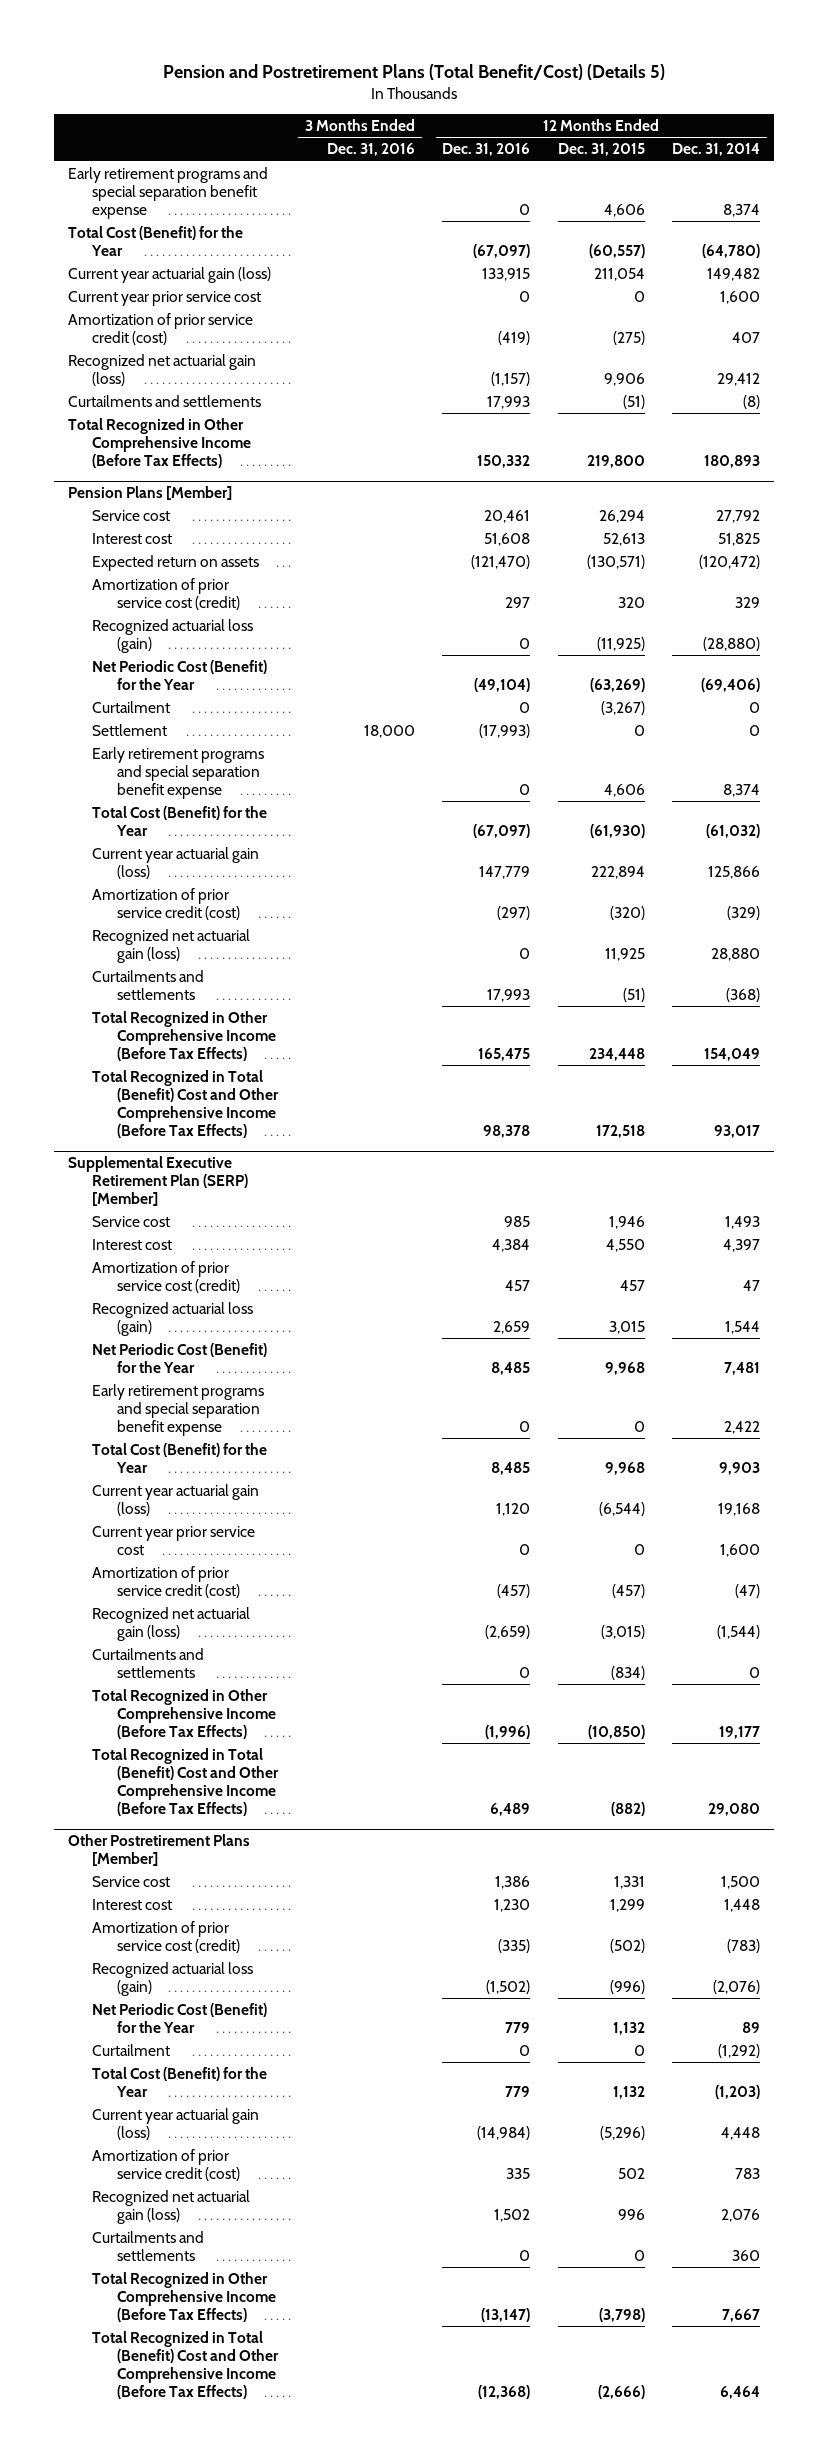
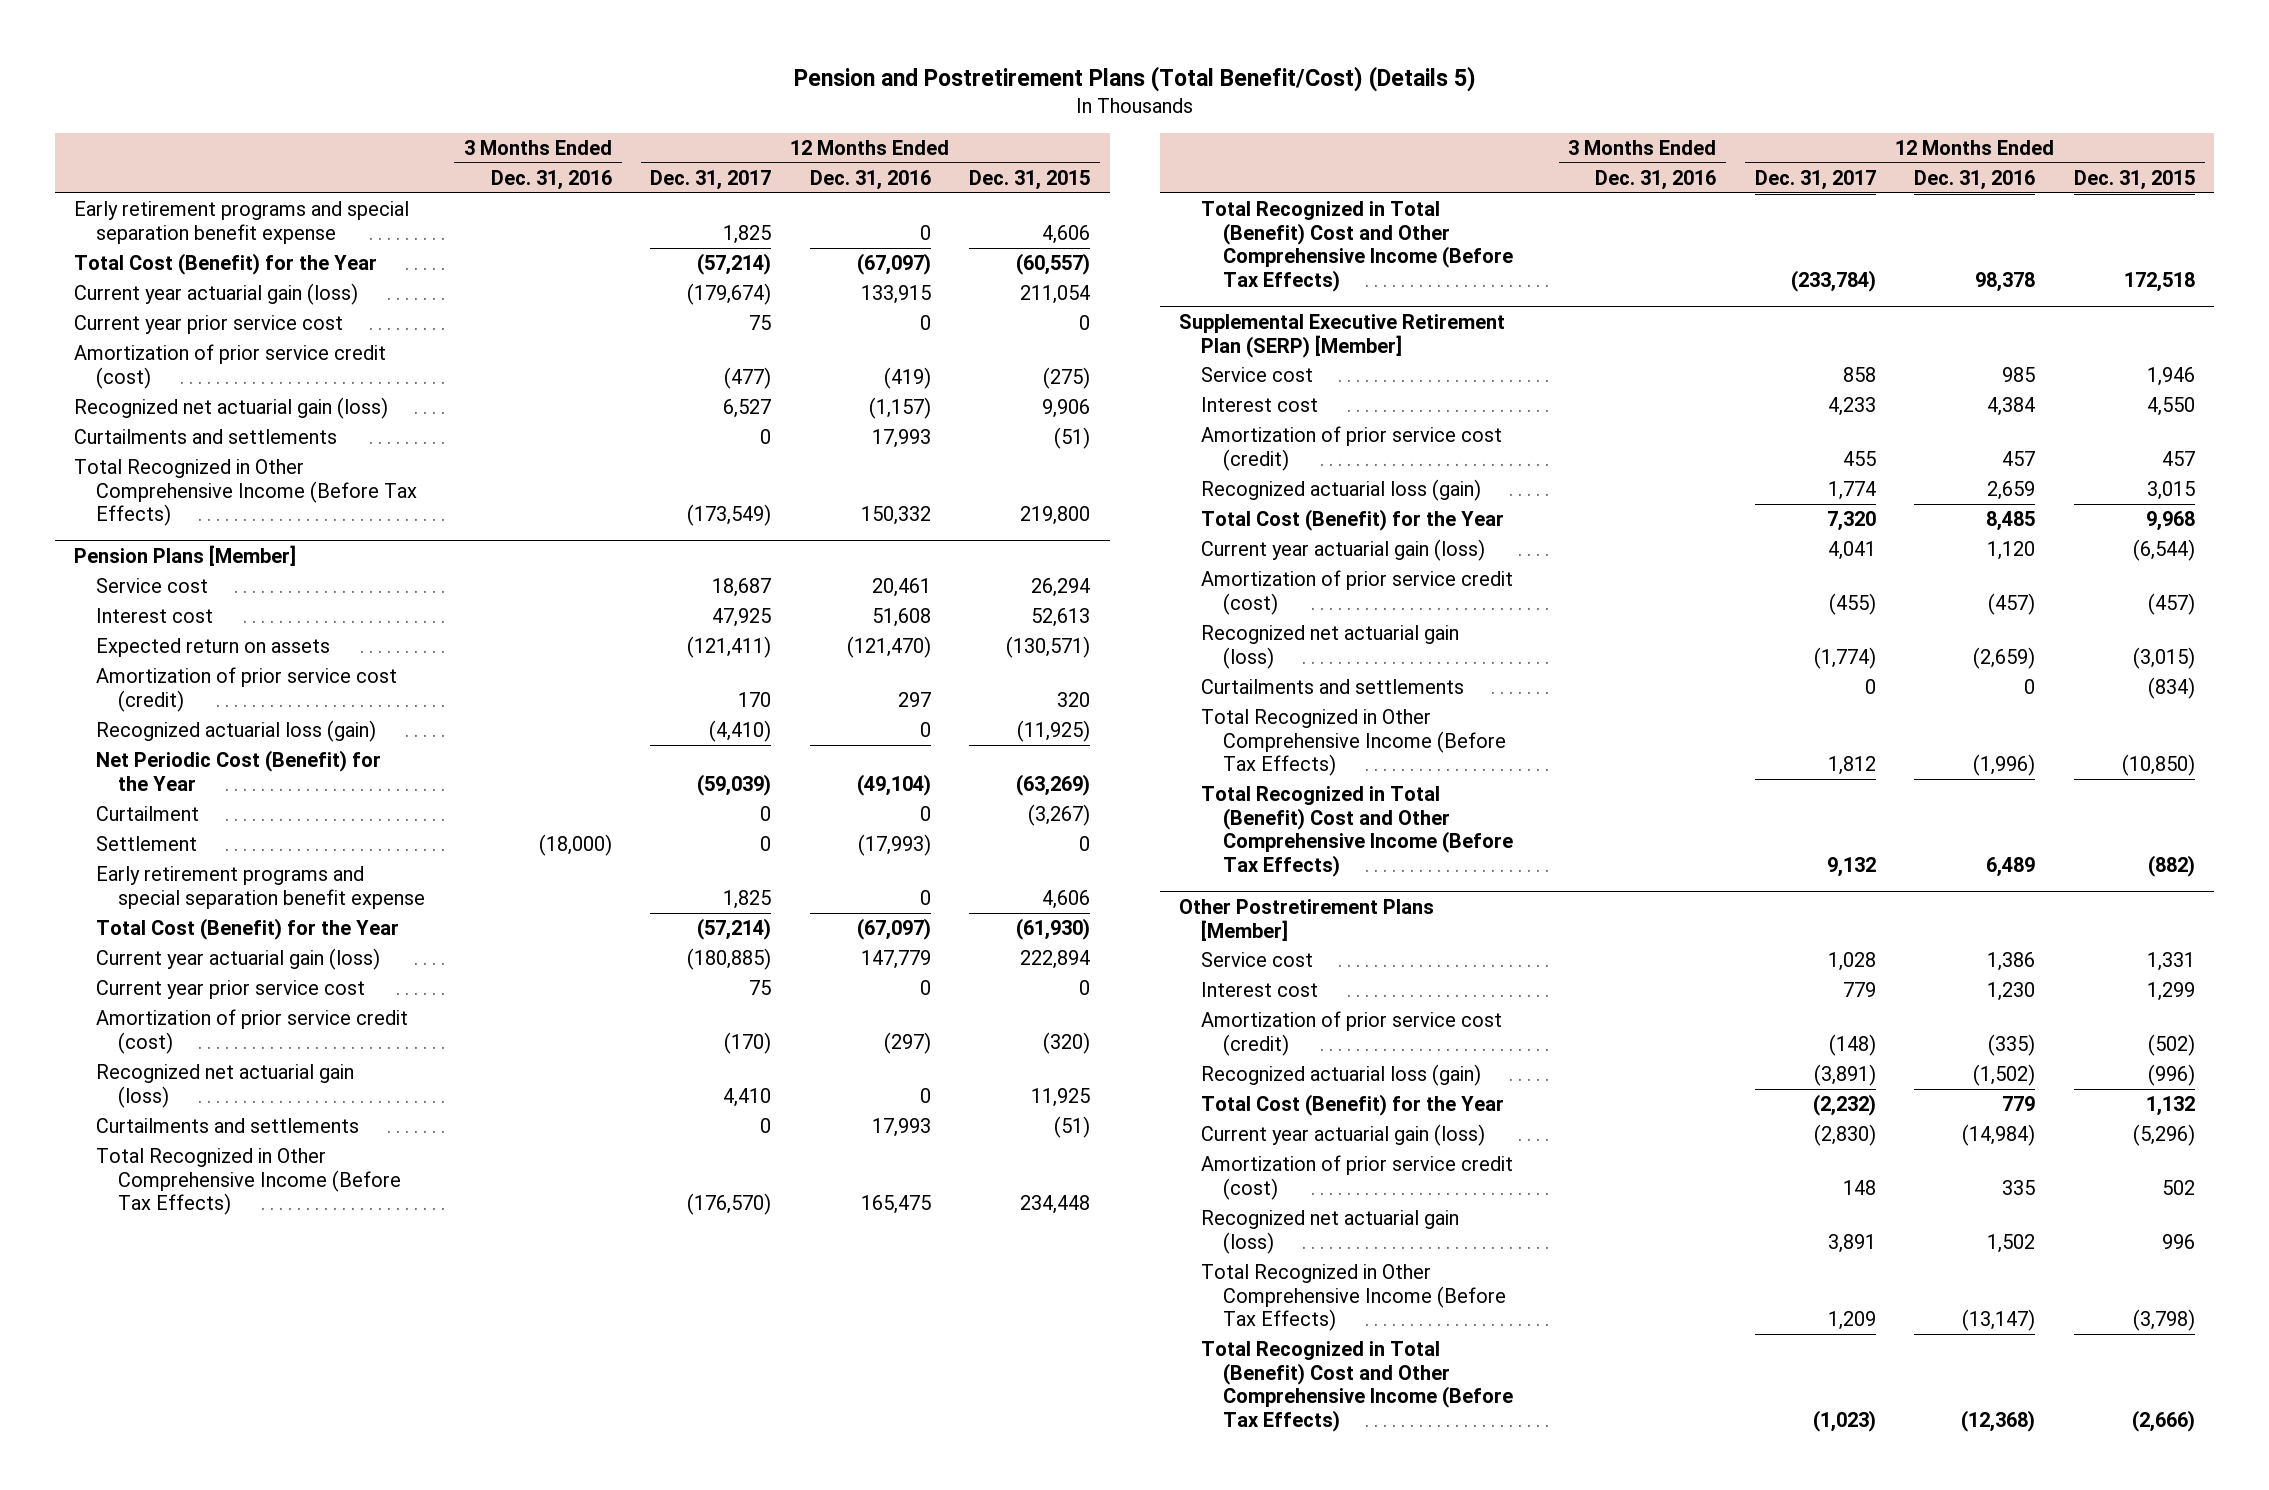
[672,143,761,157] Dec. 31, 2014 -> none
none -> [650,169,772,190] Dec. 31, 2017
[363,724,415,738] 18,000 -> [538,834,612,857] (18,000)
none -> [96,980,366,1000] Current year prior service cost
[92,1342,268,1374] Net Periodic Cost (Benefit) for the Year -> none
[92,1383,265,1437] Early retirement programs and special separation benefit expense -> none
[92,1525,256,1556] Current year prior service cost -> none
[92,2002,268,2034] Net Periodic Cost (Benefit) for the Year -> none
[92,2043,171,2056] Curtailment -> none
[92,2230,205,2262] Curtailments and settlements -> none

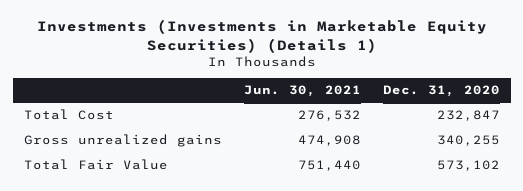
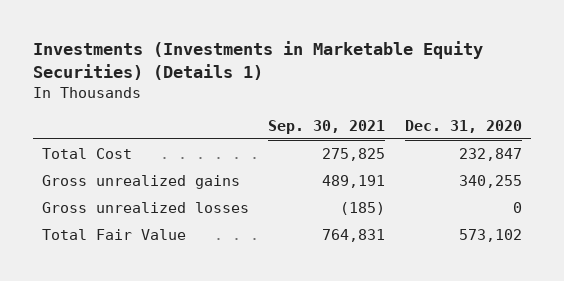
[243,85,361,98] Jun. 30, 2021 -> none
none -> [268,119,386,134] Sep. 30, 2021
none -> [42,201,250,213] Gross unrealized losses

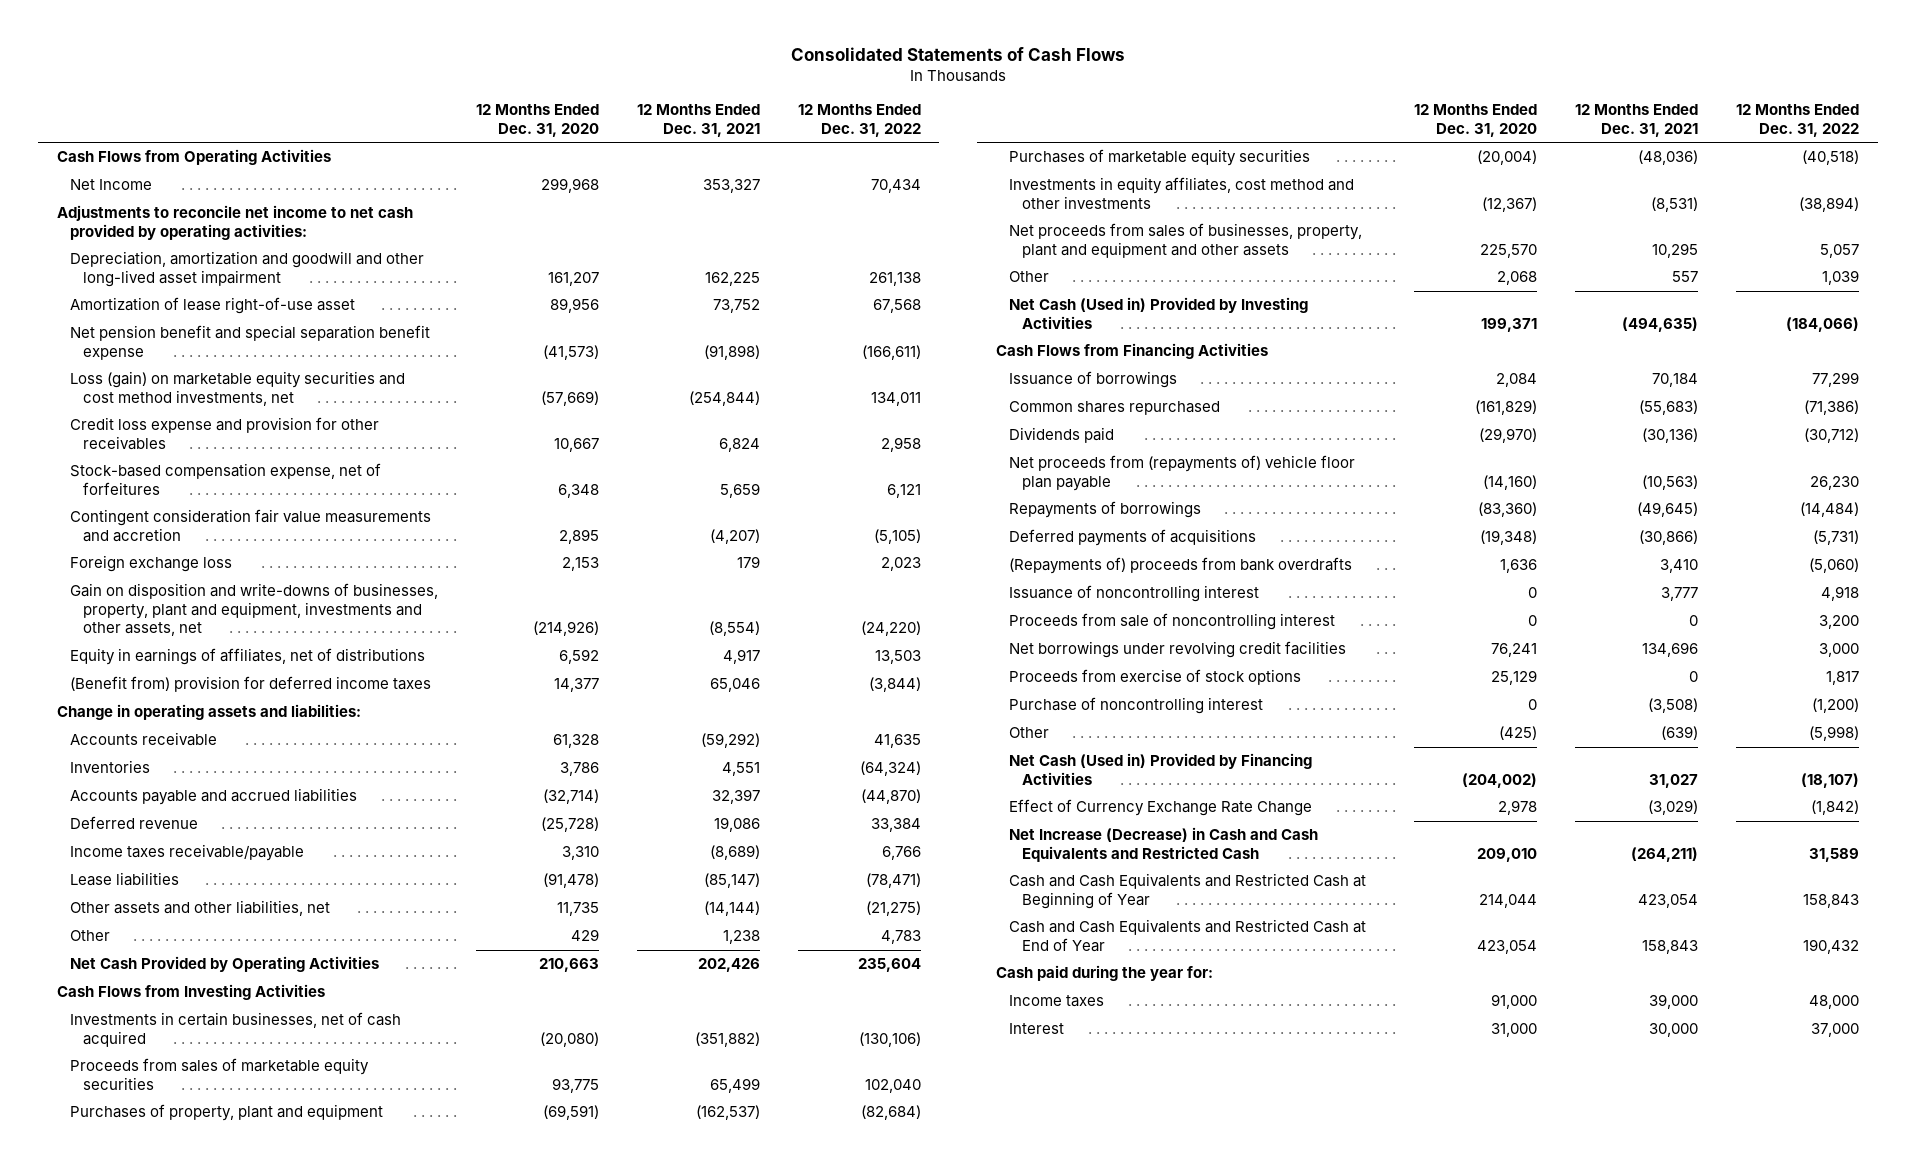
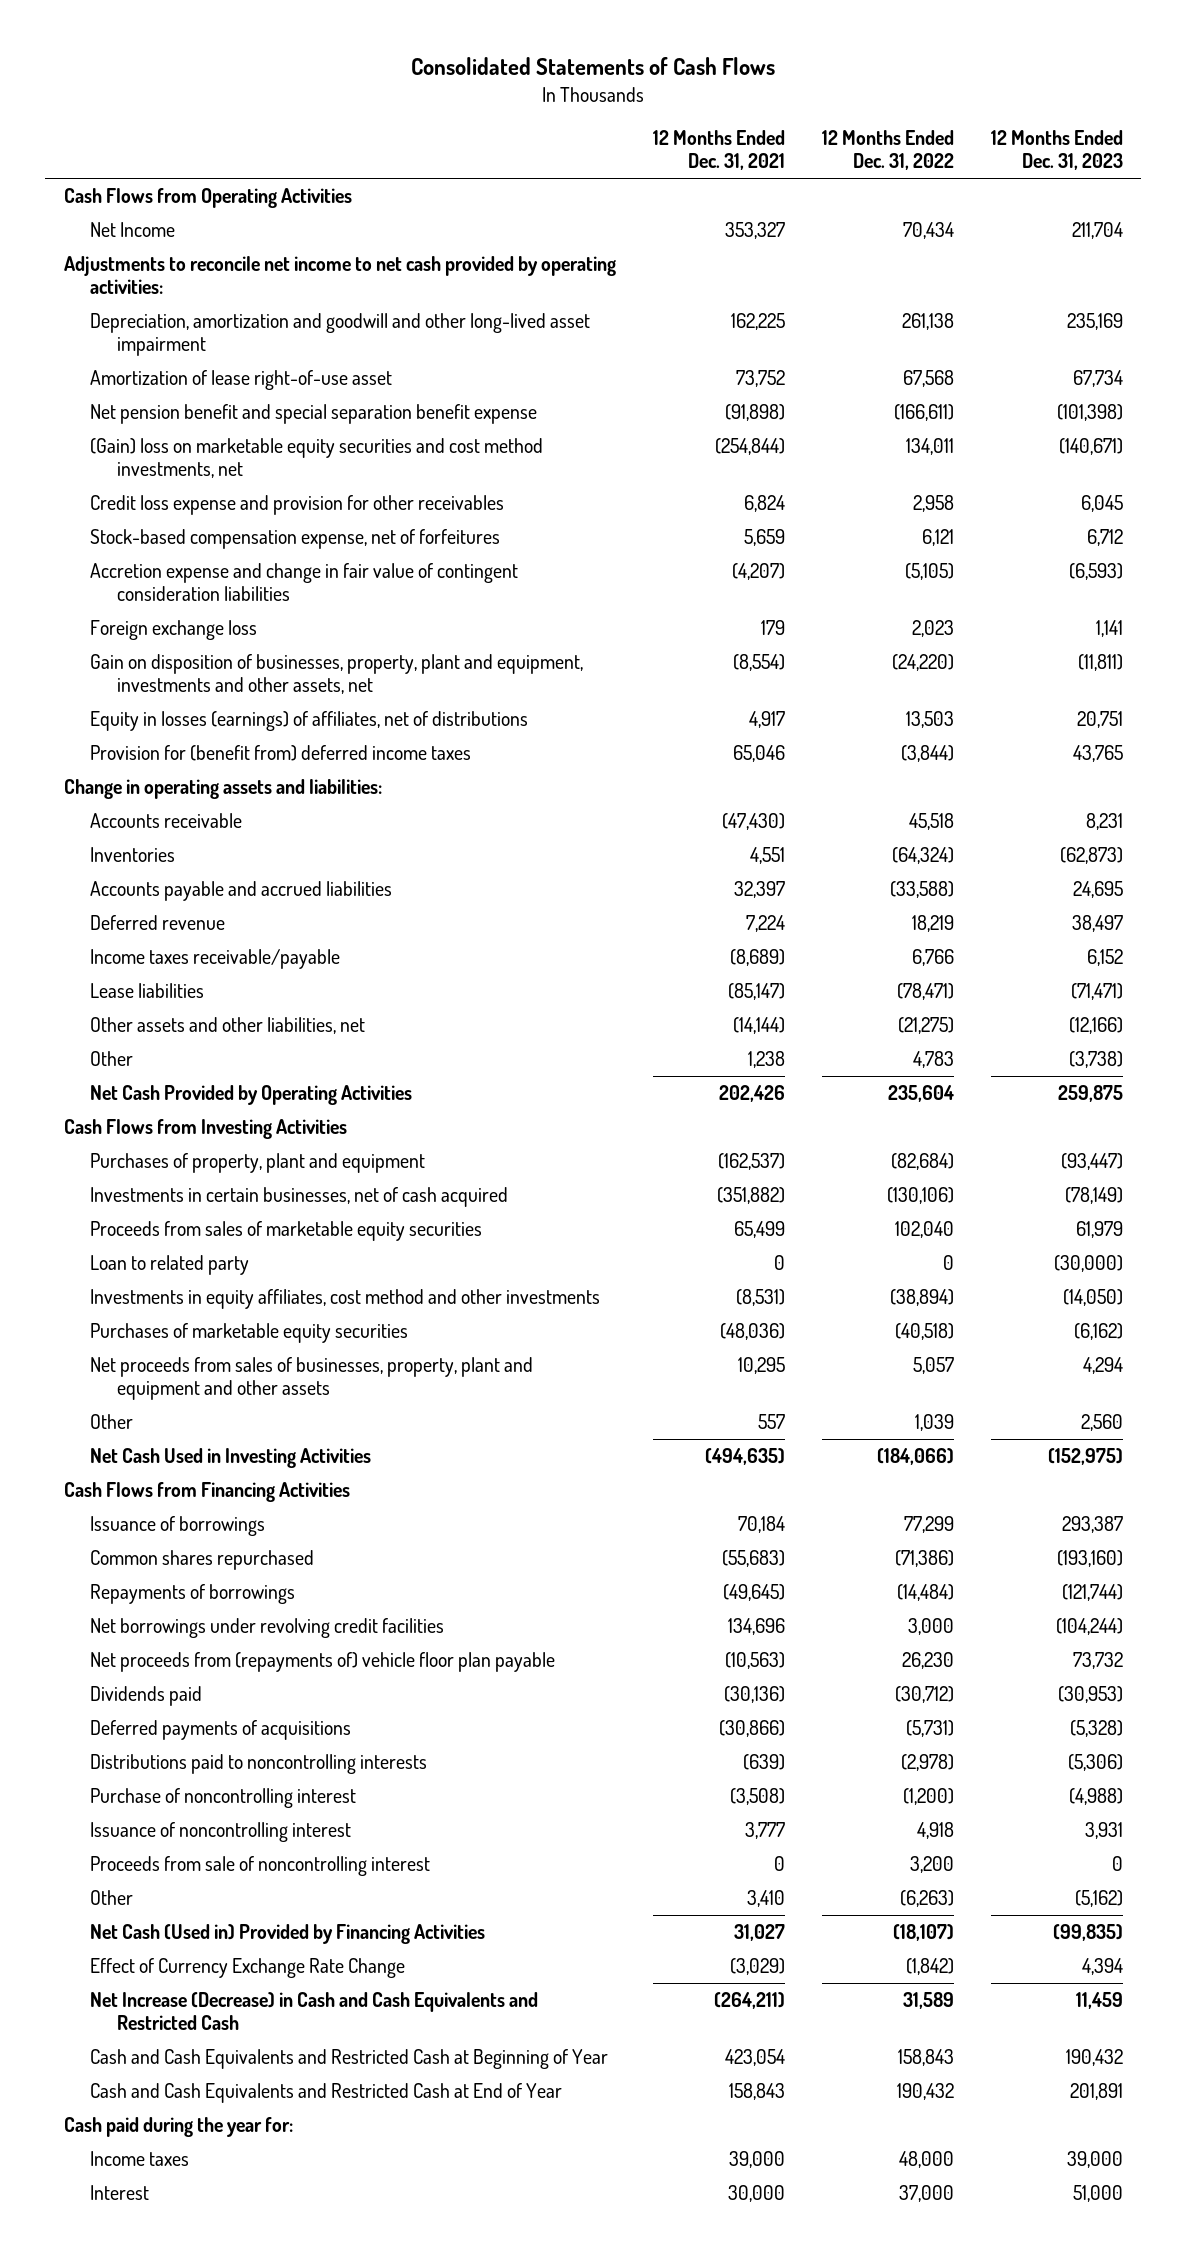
[475,104,599,137] 12 Months Ended Dec. 31, 2020 -> none
none -> [990,130,1123,171] 12 Months Ended Dec. 31, 2023
[69,371,405,406] Loss (gain) on marketable equity securities and cost method investments, net -> [90,438,544,479] (Gain) loss on marketable equity securities and cost method investments, net
[69,509,431,542] Contingent consideration fair value measurements and accretion -> [90,563,519,602] Accretion expense and change in fair value of contingent consideration liabilities
[69,583,438,637] Gain on disposition and write-downs of businesses, property, plant and equipment, investments and other assets, net -> [90,654,584,695] Gain on disposition of businesses, property, plant and equipment, investments and other assets, net
[69,648,425,666] Equity in earnings of affiliates, net of distributions -> [90,711,529,732] Equity in losses (earnings) of affiliates, net of distributions
[69,676,431,693] (Benefit from) provision for deferred income taxes -> [90,745,472,762] Provision for (benefit from) deferred income taxes
[700,733,760,749] (59,292) -> [721,813,785,831] (47,430)
[873,734,921,749] 41,635 -> [908,813,954,831] 45,518
[860,789,921,805] (44,870) -> [889,881,954,899] (33,588)
[713,817,760,833] 19,086 -> [745,915,785,933] 7,224
[870,818,921,833] 33,384 -> [911,915,954,933] 18,219
[69,1104,383,1122] Purchases of property, plant and equipment -> [90,1153,426,1174] Purchases of property, plant and equipment
none -> [90,1255,250,1276] Loan to related party
[1008,149,1310,167] Purchases of marketable equity securities -> [90,1323,409,1344] Purchases of marketable equity securities
[1008,297,1308,329] Net Cash (Used in) Provided by Investing Activities -> [90,1448,372,1469] Net Cash Used in Investing Activities
[1008,641,1346,659] Net borrowings under revolving credit facilities -> [90,1618,445,1639] Net borrowings under revolving credit facilities
[1008,455,1355,491] Net proceeds from (repayments of) vehicle floor plan payable -> [90,1652,556,1673] Net proceeds from (repayments of) vehicle floor plan payable
[1008,427,1114,444] Dividends paid -> [90,1686,203,1707] Dividends paid
[1008,557,1352,575] (Repayments of) proceeds from bank overdrafts -> none
none -> [90,1754,428,1775] Distributions paid to noncontrolling interests
[1008,697,1263,715] Purchase of noncontrolling interest -> [90,1788,357,1809] Purchase of noncontrolling interest
[1008,669,1301,686] Proceeds from exercise of stock options -> none
[1661,726,1699,741] (639) -> [746,1890,785,1908] 3,410
[1809,726,1860,742] (5,998) -> [899,1890,954,1908] (6,263)

